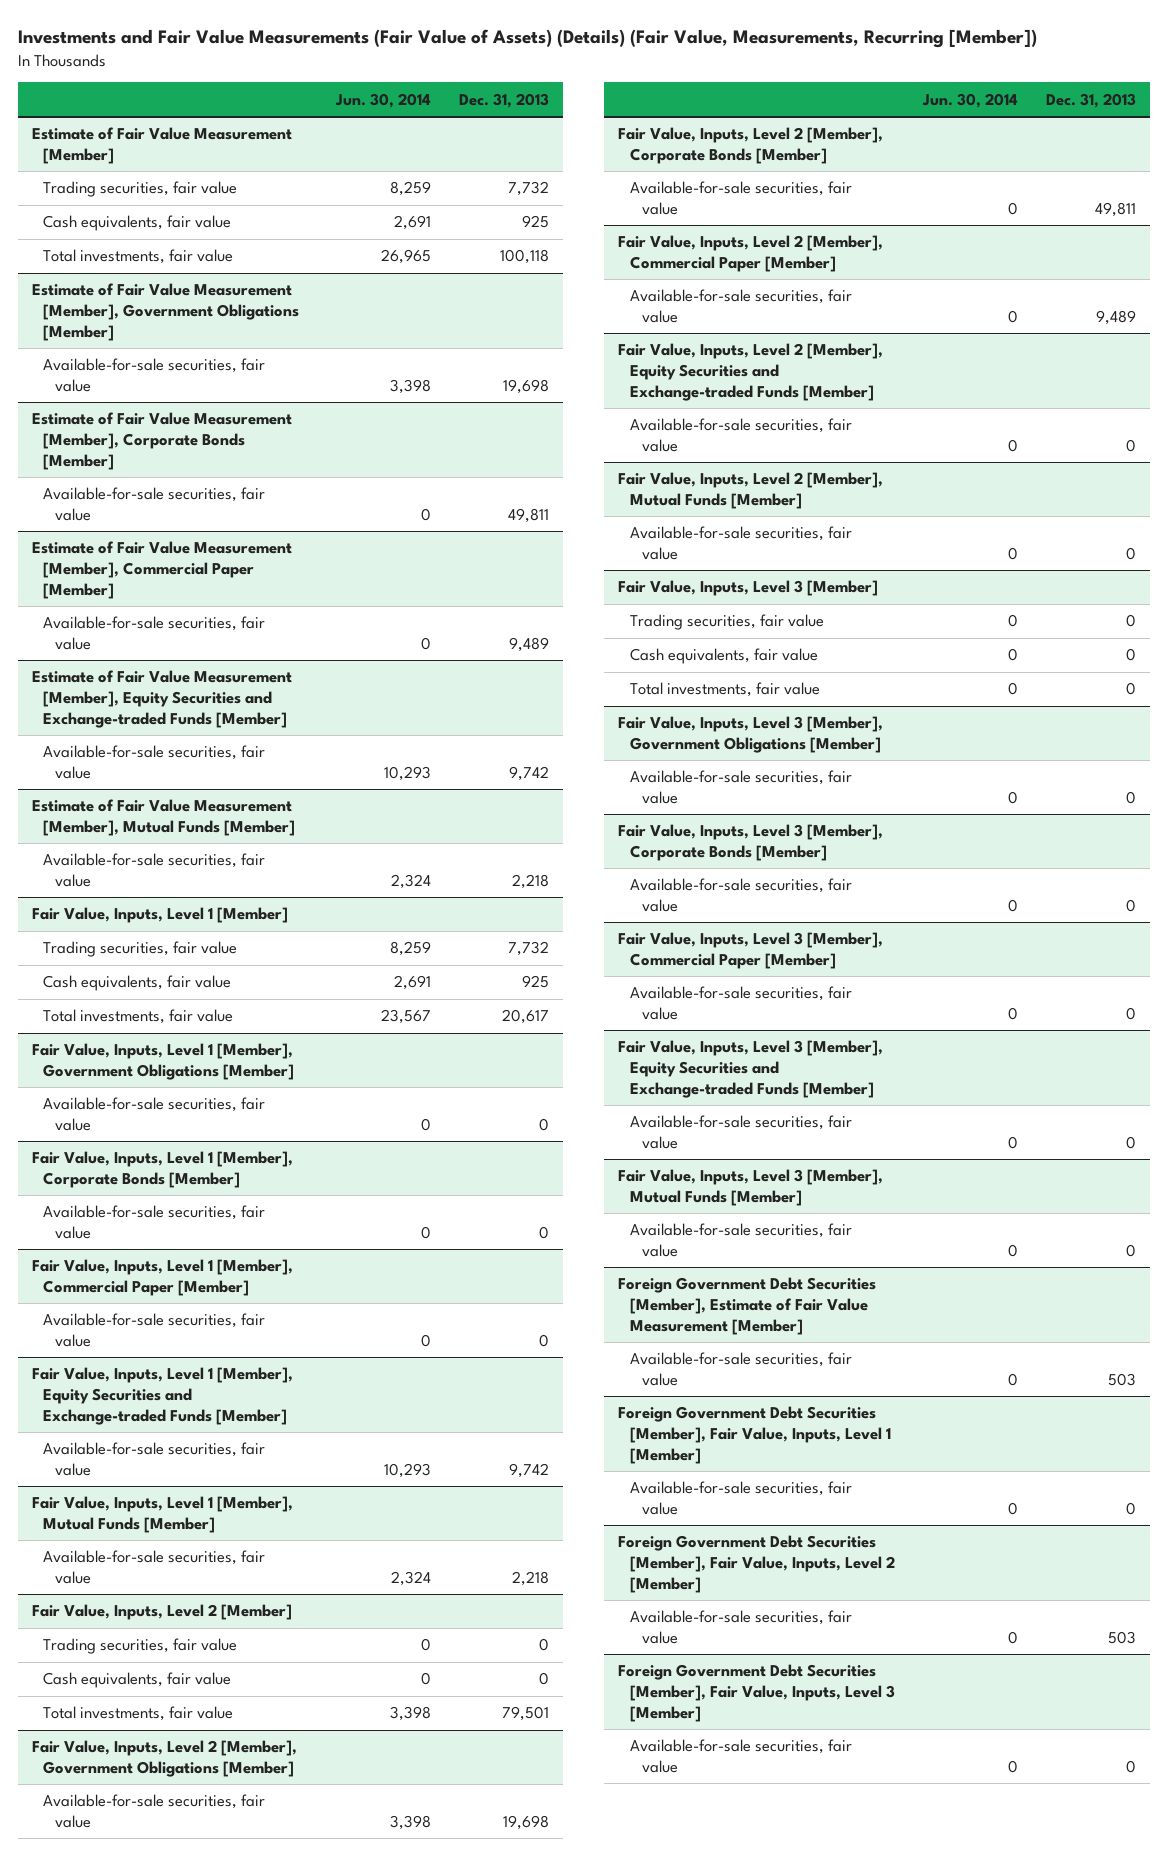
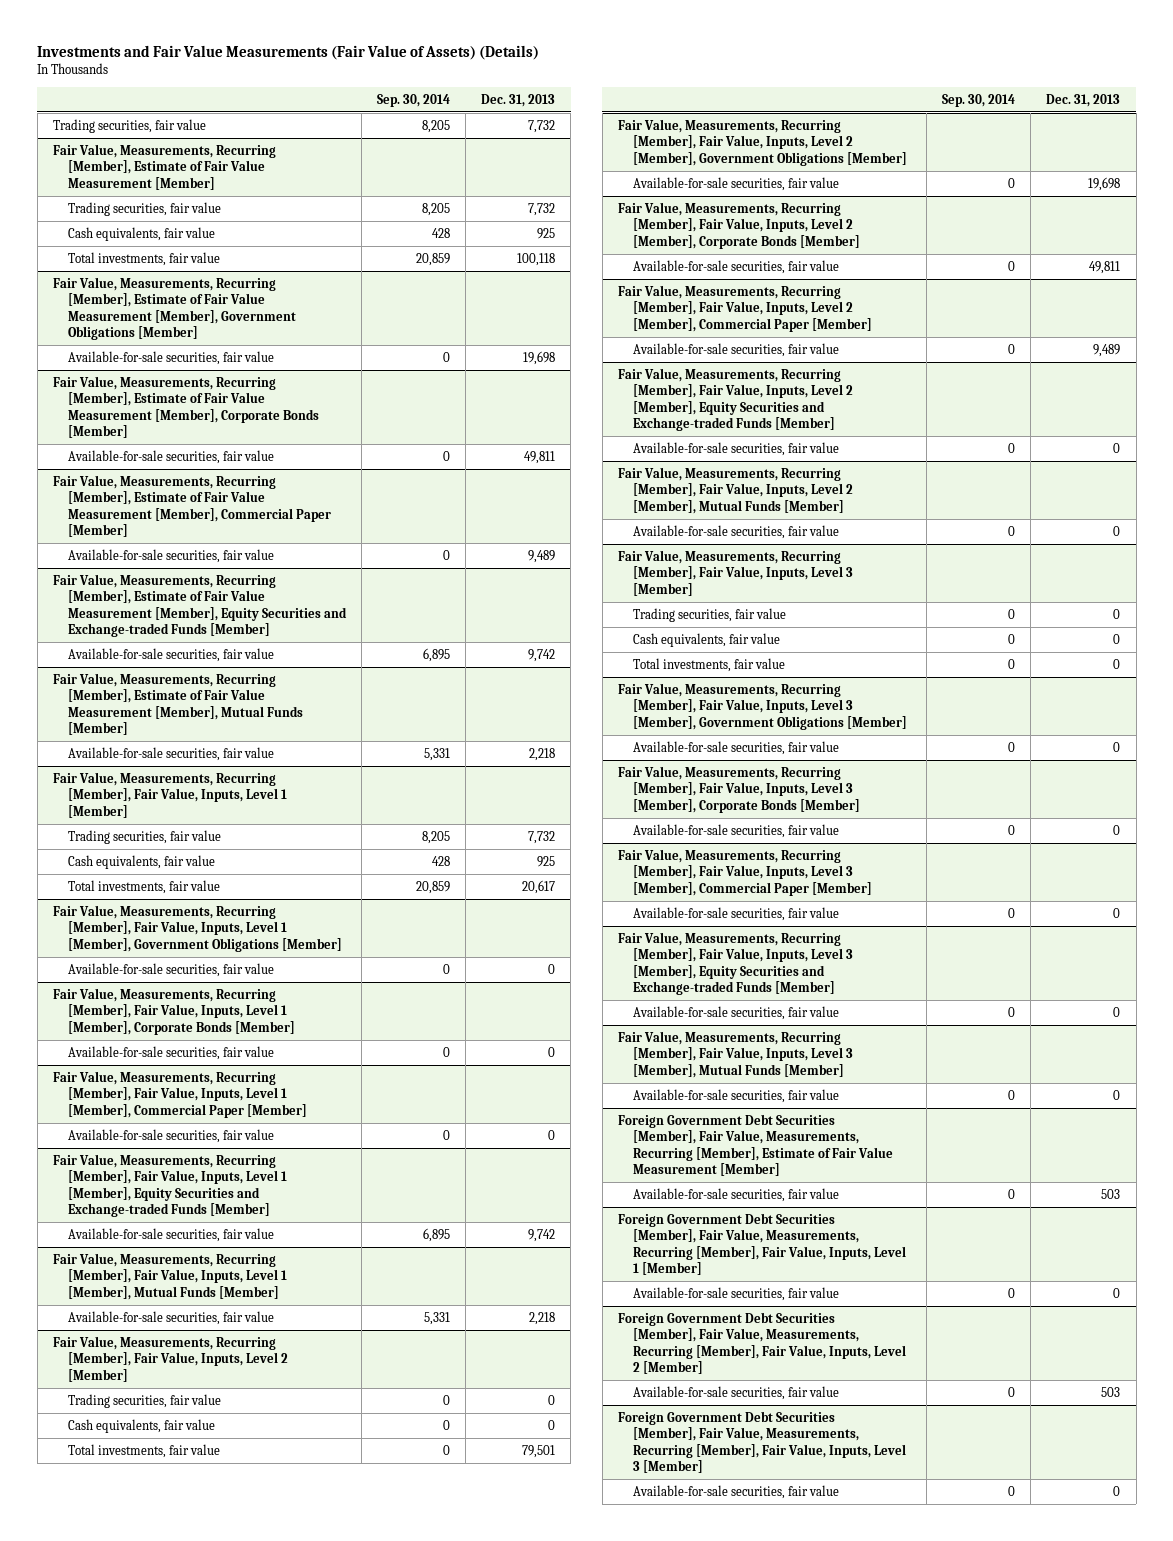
[17,29,1037,49] Investments and Fair Value Measurements (Fair Value of Assets) (Details) (Fair Value, Measurements, Recurring [Member]) -> [37,44,540,60] Investments and Fair Value Measurements (Fair Value of Assets) (Details)
[335,92,432,108] Jun. 30, 2014 -> none
none -> [376,93,450,107] Sep. 30, 2014
[31,127,292,164] Estimate of Fair Value Measurement [Member] -> none
none -> [52,143,276,190] Fair Value, Measurements, Recurring [Member], Estimate of Fair Value Measurement [Member]
none -> [67,201,221,216] Trading securities, fair value
[31,283,300,341] Estimate of Fair Value Measurement [Member], Government Obligations [Member] -> [52,276,296,340] Fair Value, Measurements, Recurring [Member], Estimate of Fair Value Measurement [Member], Government Obligations [Member]
[31,412,292,470] Estimate of Fair Value Measurement [Member], Corporate Bonds [Member] -> [52,375,319,438] Fair Value, Measurements, Recurring [Member], Estimate of Fair Value Measurement [Member], Corporate Bonds [Member]
[31,541,292,599] Estimate of Fair Value Measurement [Member], Commercial Paper [Member] -> [52,474,331,537] Fair Value, Measurements, Recurring [Member], Estimate of Fair Value Measurement [Member], Commercial Paper [Member]
[31,670,292,728] Estimate of Fair Value Measurement [Member], Equity Securities and Exchange-traded Funds [Member] -> [52,573,347,637] Fair Value, Measurements, Recurring [Member], Estimate of Fair Value Measurement [Member], Equity Securities and Exchange-traded Funds [Member]
[31,799,296,836] Estimate of Fair Value Measurement [Member], Mutual Funds [Member] -> [52,672,303,735] Fair Value, Measurements, Recurring [Member], Estimate of Fair Value Measurement [Member], Mutual Funds [Member]
[31,907,288,924] Fair Value, Inputs, Level 1 [Member] -> [52,771,287,818] Fair Value, Measurements, Recurring [Member], Fair Value, Inputs, Level 1 [Member]
[31,1043,295,1080] Fair Value, Inputs, Level 1 [Member], Government Obligations [Member] -> [52,904,342,952] Fair Value, Measurements, Recurring [Member], Fair Value, Inputs, Level 1 [Member], Government Obligations [Member]
[31,1151,293,1188] Fair Value, Inputs, Level 1 [Member], Corporate Bonds [Member] -> [52,987,295,1035] Fair Value, Measurements, Recurring [Member], Fair Value, Inputs, Level 1 [Member], Corporate Bonds [Member]
[31,1259,293,1296] Fair Value, Inputs, Level 1 [Member], Commercial Paper [Member] -> [52,1070,307,1118] Fair Value, Measurements, Recurring [Member], Fair Value, Inputs, Level 1 [Member], Commercial Paper [Member]
[31,1367,293,1425] Fair Value, Inputs, Level 1 [Member], Equity Securities and Exchange-traded Funds [Member] -> [52,1153,287,1217] Fair Value, Measurements, Recurring [Member], Fair Value, Inputs, Level 1 [Member], Equity Securities and Exchange-traded Funds [Member]
[31,1496,293,1533] Fair Value, Inputs, Level 1 [Member], Mutual Funds [Member] -> [52,1252,287,1300] Fair Value, Measurements, Recurring [Member], Fair Value, Inputs, Level 1 [Member], Mutual Funds [Member]
[31,1604,292,1621] Fair Value, Inputs, Level 2 [Member] -> [52,1335,288,1382] Fair Value, Measurements, Recurring [Member], Fair Value, Inputs, Level 2 [Member]
[31,1740,297,1777] Fair Value, Inputs, Level 2 [Member], Government Obligations [Member] -> [618,118,908,166] Fair Value, Measurements, Recurring [Member], Fair Value, Inputs, Level 2 [Member], Government Obligations [Member]
[618,127,884,164] Fair Value, Inputs, Level 2 [Member], Corporate Bonds [Member] -> [618,201,861,249] Fair Value, Measurements, Recurring [Member], Fair Value, Inputs, Level 2 [Member], Corporate Bonds [Member]
[618,235,884,272] Fair Value, Inputs, Level 2 [Member], Commercial Paper [Member] -> [618,284,873,332] Fair Value, Measurements, Recurring [Member], Fair Value, Inputs, Level 2 [Member], Commercial Paper [Member]
[618,343,884,401] Fair Value, Inputs, Level 2 [Member], Equity Securities and Exchange-traded Funds [Member] -> [618,367,854,431] Fair Value, Measurements, Recurring [Member], Fair Value, Inputs, Level 2 [Member], Equity Securities and Exchange-traded Funds [Member]
[618,472,884,509] Fair Value, Inputs, Level 2 [Member], Mutual Funds [Member] -> [618,466,854,514] Fair Value, Measurements, Recurring [Member], Fair Value, Inputs, Level 2 [Member], Mutual Funds [Member]
[618,580,879,597] Fair Value, Inputs, Level 3 [Member] -> [618,549,854,596] Fair Value, Measurements, Recurring [Member], Fair Value, Inputs, Level 3 [Member]
[618,716,884,753] Fair Value, Inputs, Level 3 [Member], Government Obligations [Member] -> [618,682,908,730] Fair Value, Measurements, Recurring [Member], Fair Value, Inputs, Level 3 [Member], Government Obligations [Member]
[618,824,884,861] Fair Value, Inputs, Level 3 [Member], Corporate Bonds [Member] -> [618,765,861,813] Fair Value, Measurements, Recurring [Member], Fair Value, Inputs, Level 3 [Member], Corporate Bonds [Member]
[618,932,884,969] Fair Value, Inputs, Level 3 [Member], Commercial Paper [Member] -> [618,848,873,896] Fair Value, Measurements, Recurring [Member], Fair Value, Inputs, Level 3 [Member], Commercial Paper [Member]
[618,1040,884,1098] Fair Value, Inputs, Level 3 [Member], Equity Securities and Exchange-traded Funds [Member] -> [618,931,854,995] Fair Value, Measurements, Recurring [Member], Fair Value, Inputs, Level 3 [Member], Equity Securities and Exchange-traded Funds [Member]
[618,1169,884,1206] Fair Value, Inputs, Level 3 [Member], Mutual Funds [Member] -> [618,1030,854,1078] Fair Value, Measurements, Recurring [Member], Fair Value, Inputs, Level 3 [Member], Mutual Funds [Member]
[618,1277,877,1335] Foreign Government Debt Securities [Member], Estimate of Fair Value Measurement [Member] -> [618,1113,894,1176] Foreign Government Debt Securities [Member], Fair Value, Measurements, Recurring [Member], Estimate of Fair Value Measurement [Member]
[618,1406,891,1464] Foreign Government Debt Securities [Member], Fair Value, Inputs, Level 1 [Member] -> [618,1212,907,1275] Foreign Government Debt Securities [Member], Fair Value, Measurements, Recurring [Member], Fair Value, Inputs, Level 1 [Member]
[618,1535,895,1593] Foreign Government Debt Securities [Member], Fair Value, Inputs, Level 2 [Member] -> [618,1311,907,1374] Foreign Government Debt Securities [Member], Fair Value, Measurements, Recurring [Member], Fair Value, Inputs, Level 2 [Member]
[618,1664,895,1722] Foreign Government Debt Securities [Member], Fair Value, Inputs, Level 3 [Member] -> [618,1410,907,1473] Foreign Government Debt Securities [Member], Fair Value, Measurements, Recurring [Member], Fair Value, Inputs, Level 3 [Member]

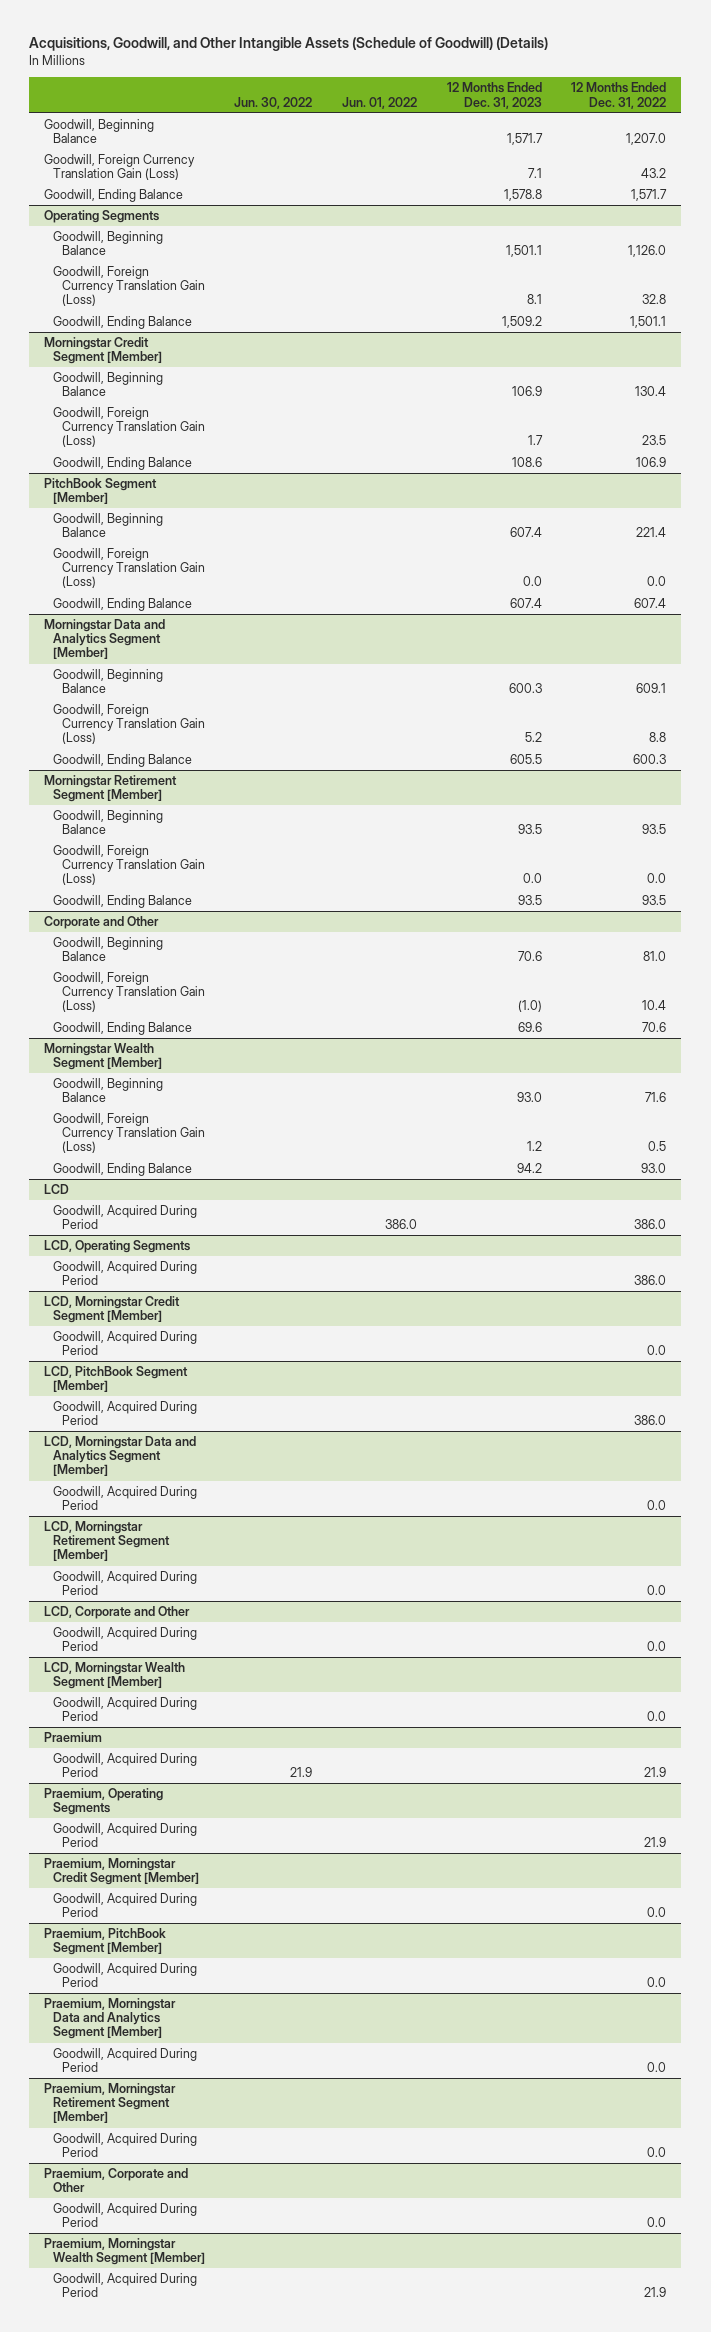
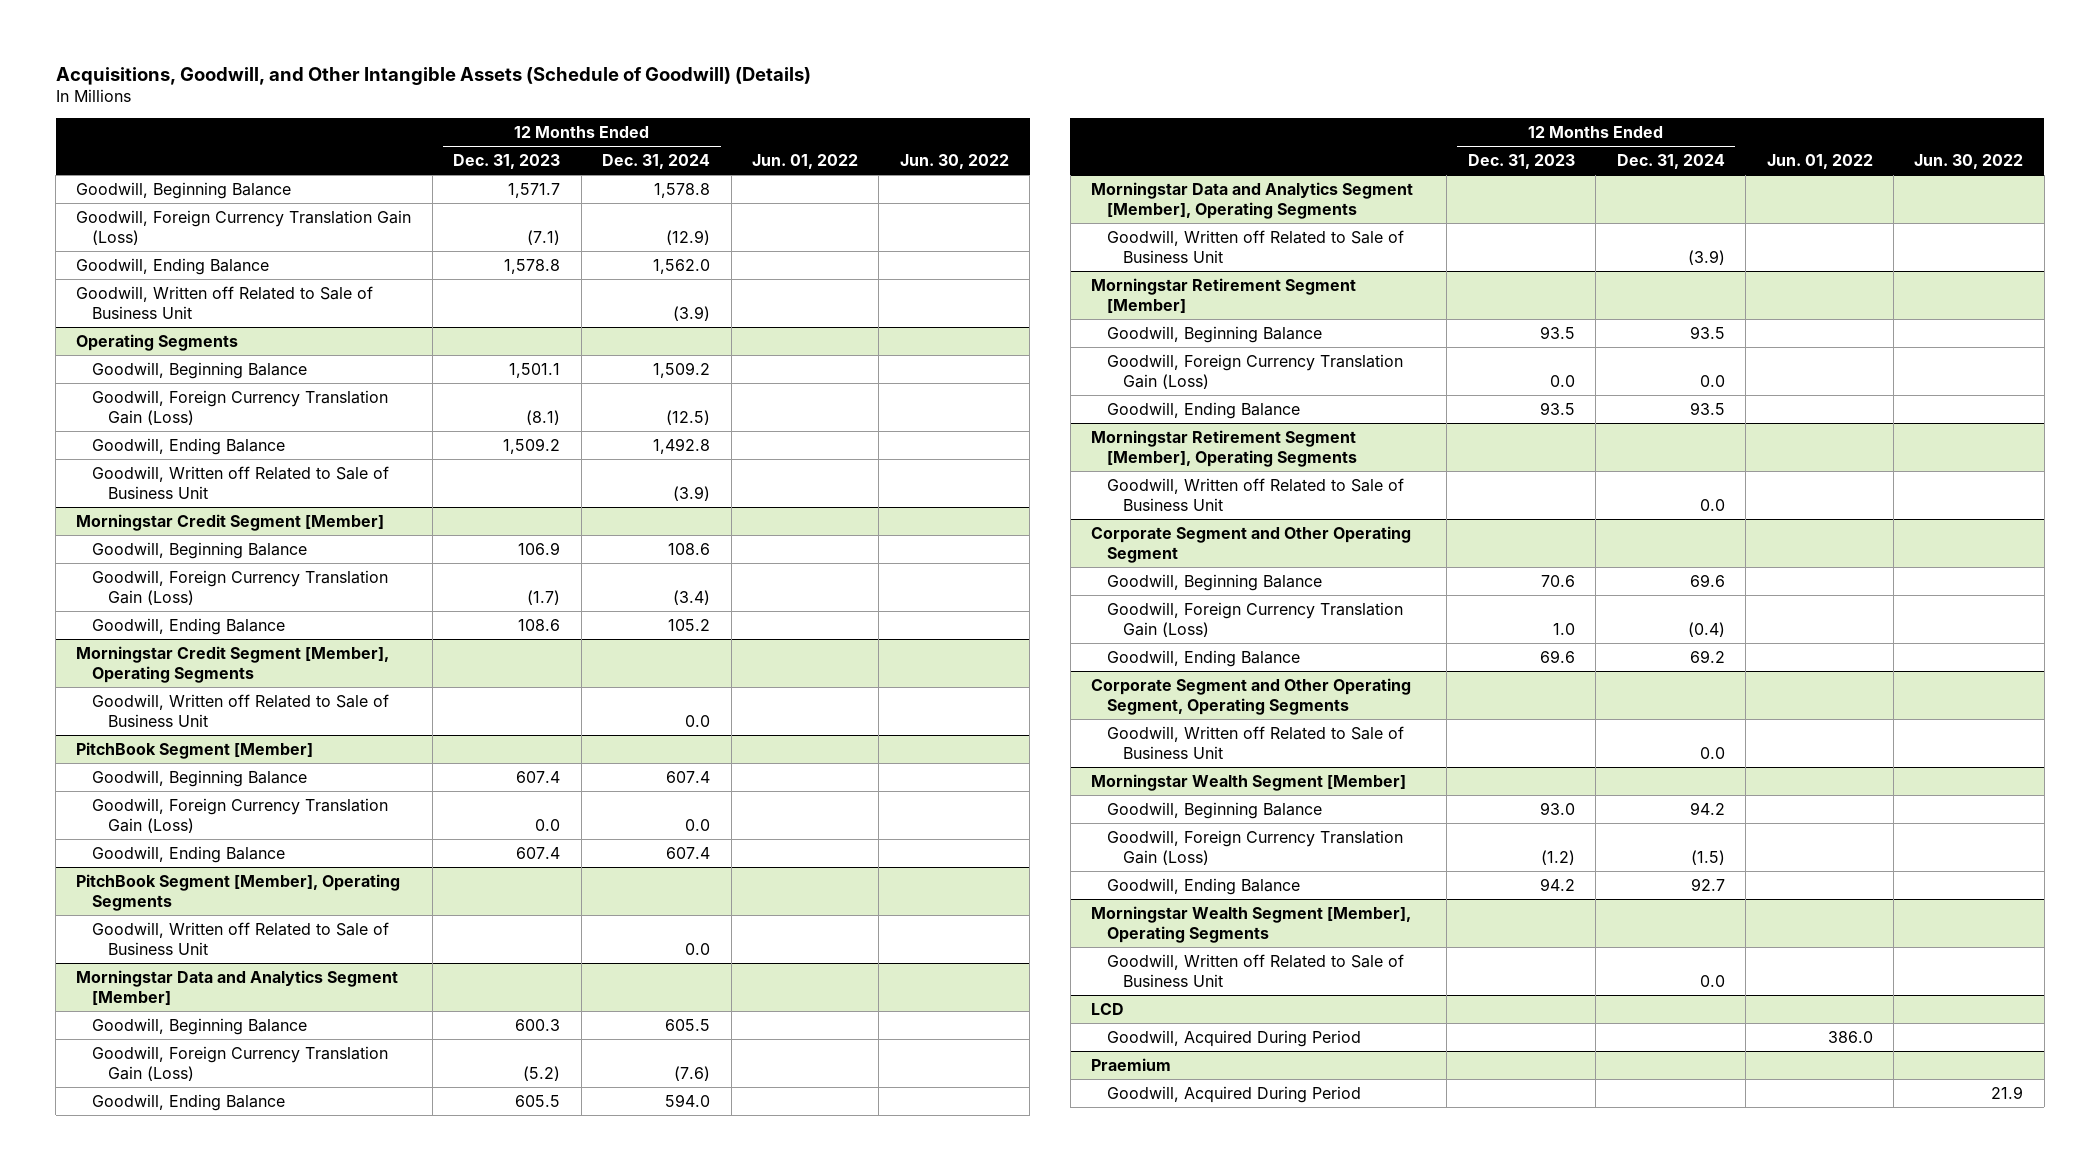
[571,82,667,109] 12 Months Ended Dec. 31, 2022 -> none
none -> [602,154,711,170] Dec. 31, 2024
[527,168,542,179] 7.1 -> [527,230,561,246] (7.1)
none -> [76,285,374,320] Goodwill, Written off Related to Sale of Business Unit
[526,294,542,305] 8.1 -> [526,410,561,426] (8.1)
none -> [92,465,390,500] Goodwill, Written off Related to Sale of Business Unit
[527,435,543,446] 1.7 -> [527,590,561,606] (1.7)
none -> [76,645,390,684] Morningstar Credit Segment [Member], Operating Segments
none -> [92,693,390,728] Goodwill, Written off Related to Sale of Business Unit
none -> [76,873,401,912] PitchBook Segment [Member], Operating Segments
none -> [92,921,390,956] Goodwill, Written off Related to Sale of Business Unit
[524,732,542,743] 5.2 -> [523,1066,561,1082] (5.2)
none -> [1090,181,1413,220] Morningstar Data and Analytics Segment [Member], Operating Segments
none -> [1106,229,1404,264] Goodwill, Written off Related to Sale of Business Unit
none -> [1090,429,1357,468] Morningstar Retirement Segment [Member], Operating Segments
none -> [1106,477,1404,512] Goodwill, Written off Related to Sale of Business Unit
[44,915,160,929] Corporate and Other -> [1090,525,1411,564] Corporate Segment and Other Operating Segment
[517,1000,542,1013] (1.0) -> [1552,623,1575,636] 1.0
none -> [1090,677,1411,716] Corporate Segment and Other Operating Segment, Operating Segments
none -> [1106,725,1404,760] Goodwill, Written off Related to Sale of Business Unit
[526,1141,542,1152] 1.2 -> [1540,850,1575,866] (1.2)
none -> [1090,905,1411,944] Morningstar Wealth Segment [Member], Operating Segments
none -> [1106,953,1404,988] Goodwill, Written off Related to Sale of Business Unit
[44,1239,191,1253] LCD, Operating Segments -> none
[52,1260,197,1286] Goodwill, Acquired During Period -> none
[44,1295,181,1324] LCD, Morningstar Credit Segment [Member] -> none
[52,1330,197,1356] Goodwill, Acquired During Period -> none
[44,1365,189,1393] LCD, PitchBook Segment [Member] -> none
[52,1400,197,1426] Goodwill, Acquired During Period -> none
[44,1435,197,1477] LCD, Morningstar Data and Analytics Segment [Member] -> none
[52,1485,197,1511] Goodwill, Acquired During Period -> none
[44,1520,170,1562] LCD, Morningstar Retirement Segment [Member] -> none
[52,1570,197,1596] Goodwill, Acquired During Period -> none
[44,1605,191,1619] LCD, Corporate and Other -> none
[52,1626,197,1652] Goodwill, Acquired During Period -> none
[44,1661,186,1690] LCD, Morningstar Wealth Segment [Member] -> none
[52,1696,197,1722] Goodwill, Acquired During Period -> none
[44,1787,164,1816] Praemium, Operating Segments -> none
[52,1822,197,1848] Goodwill, Acquired During Period -> none
[44,1857,199,1886] Praemium, Morningstar Credit Segment [Member] -> none
[52,1892,197,1918] Goodwill, Acquired During Period -> none
[44,1927,167,1956] Praemium, PitchBook Segment [Member] -> none
[52,1962,197,1988] Goodwill, Acquired During Period -> none
[44,1997,177,2040] Praemium, Morningstar Data and Analytics Segment [Member] -> none
[52,2047,197,2073] Goodwill, Acquired During Period -> none
[44,2082,177,2124] Praemium, Morningstar Retirement Segment [Member] -> none
[52,2132,197,2158] Goodwill, Acquired During Period -> none
[44,2167,189,2193] Praemium, Corporate and Other -> none
[52,2202,197,2228] Goodwill, Acquired During Period -> none
[44,2237,205,2266] Praemium, Morningstar Wealth Segment [Member] -> none
[52,2272,197,2298] Goodwill, Acquired During Period -> none

